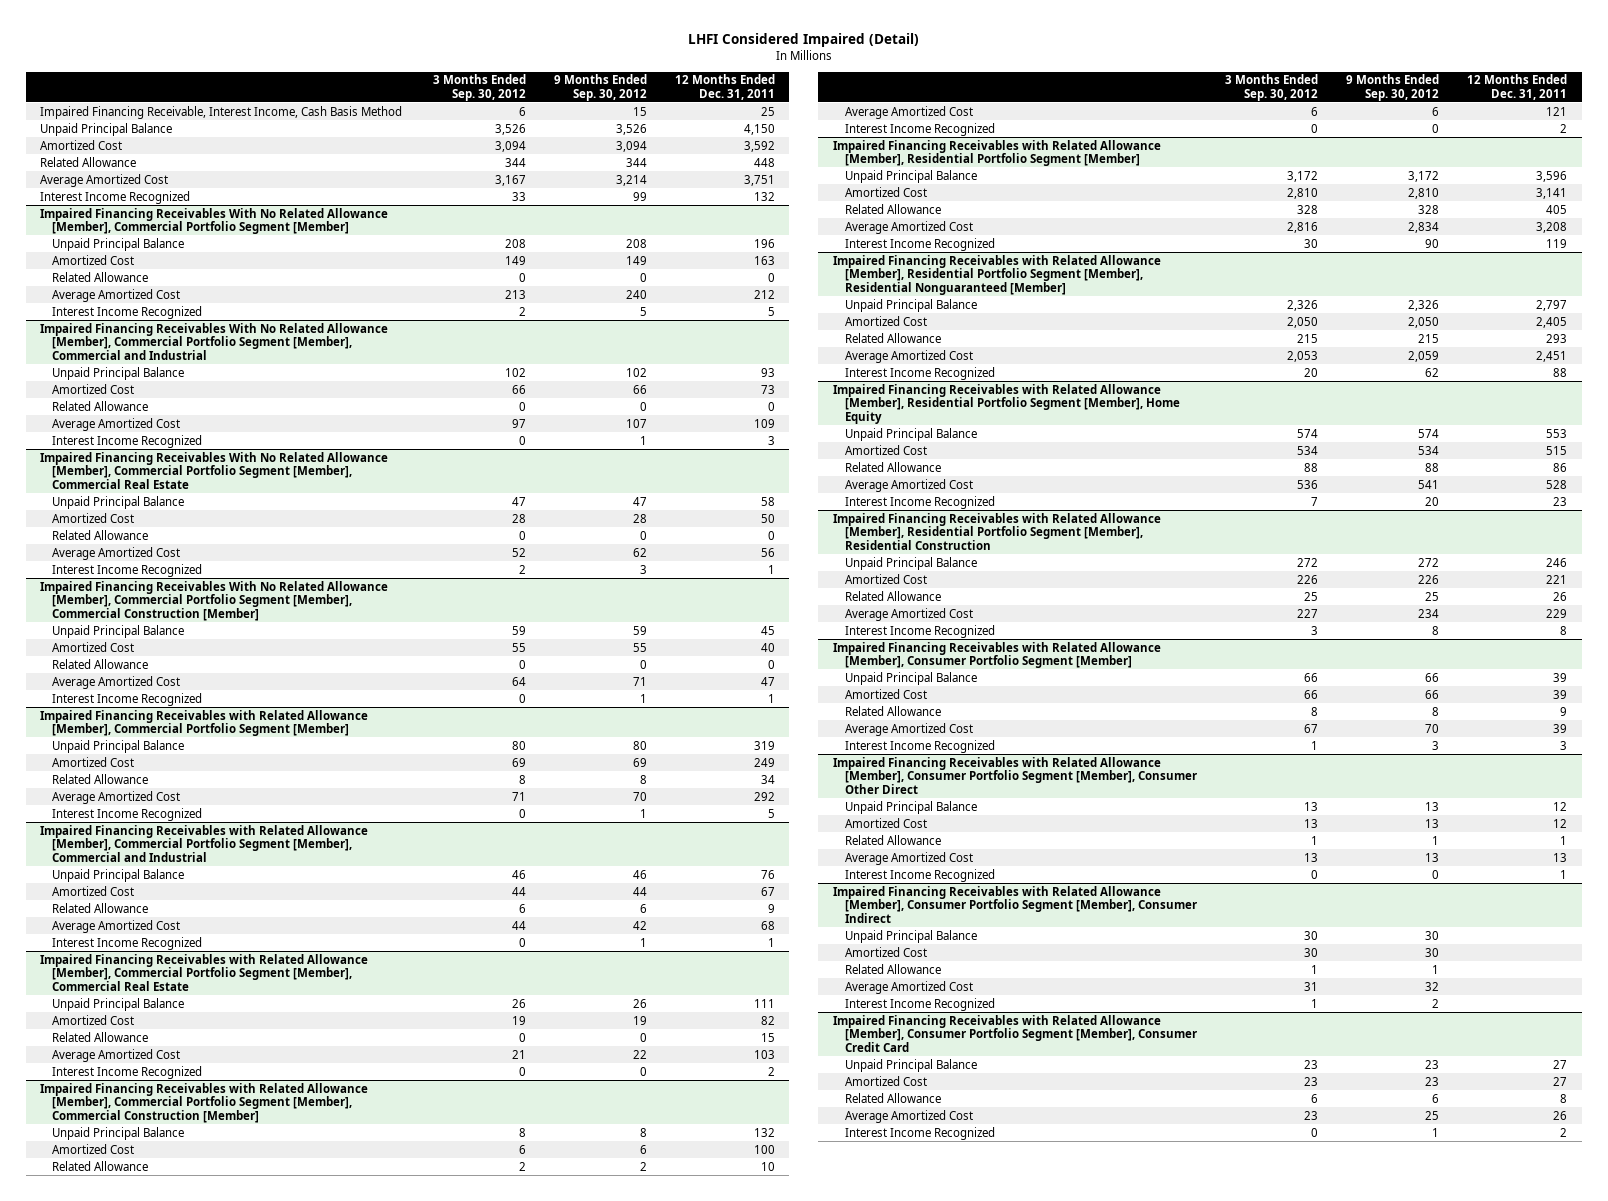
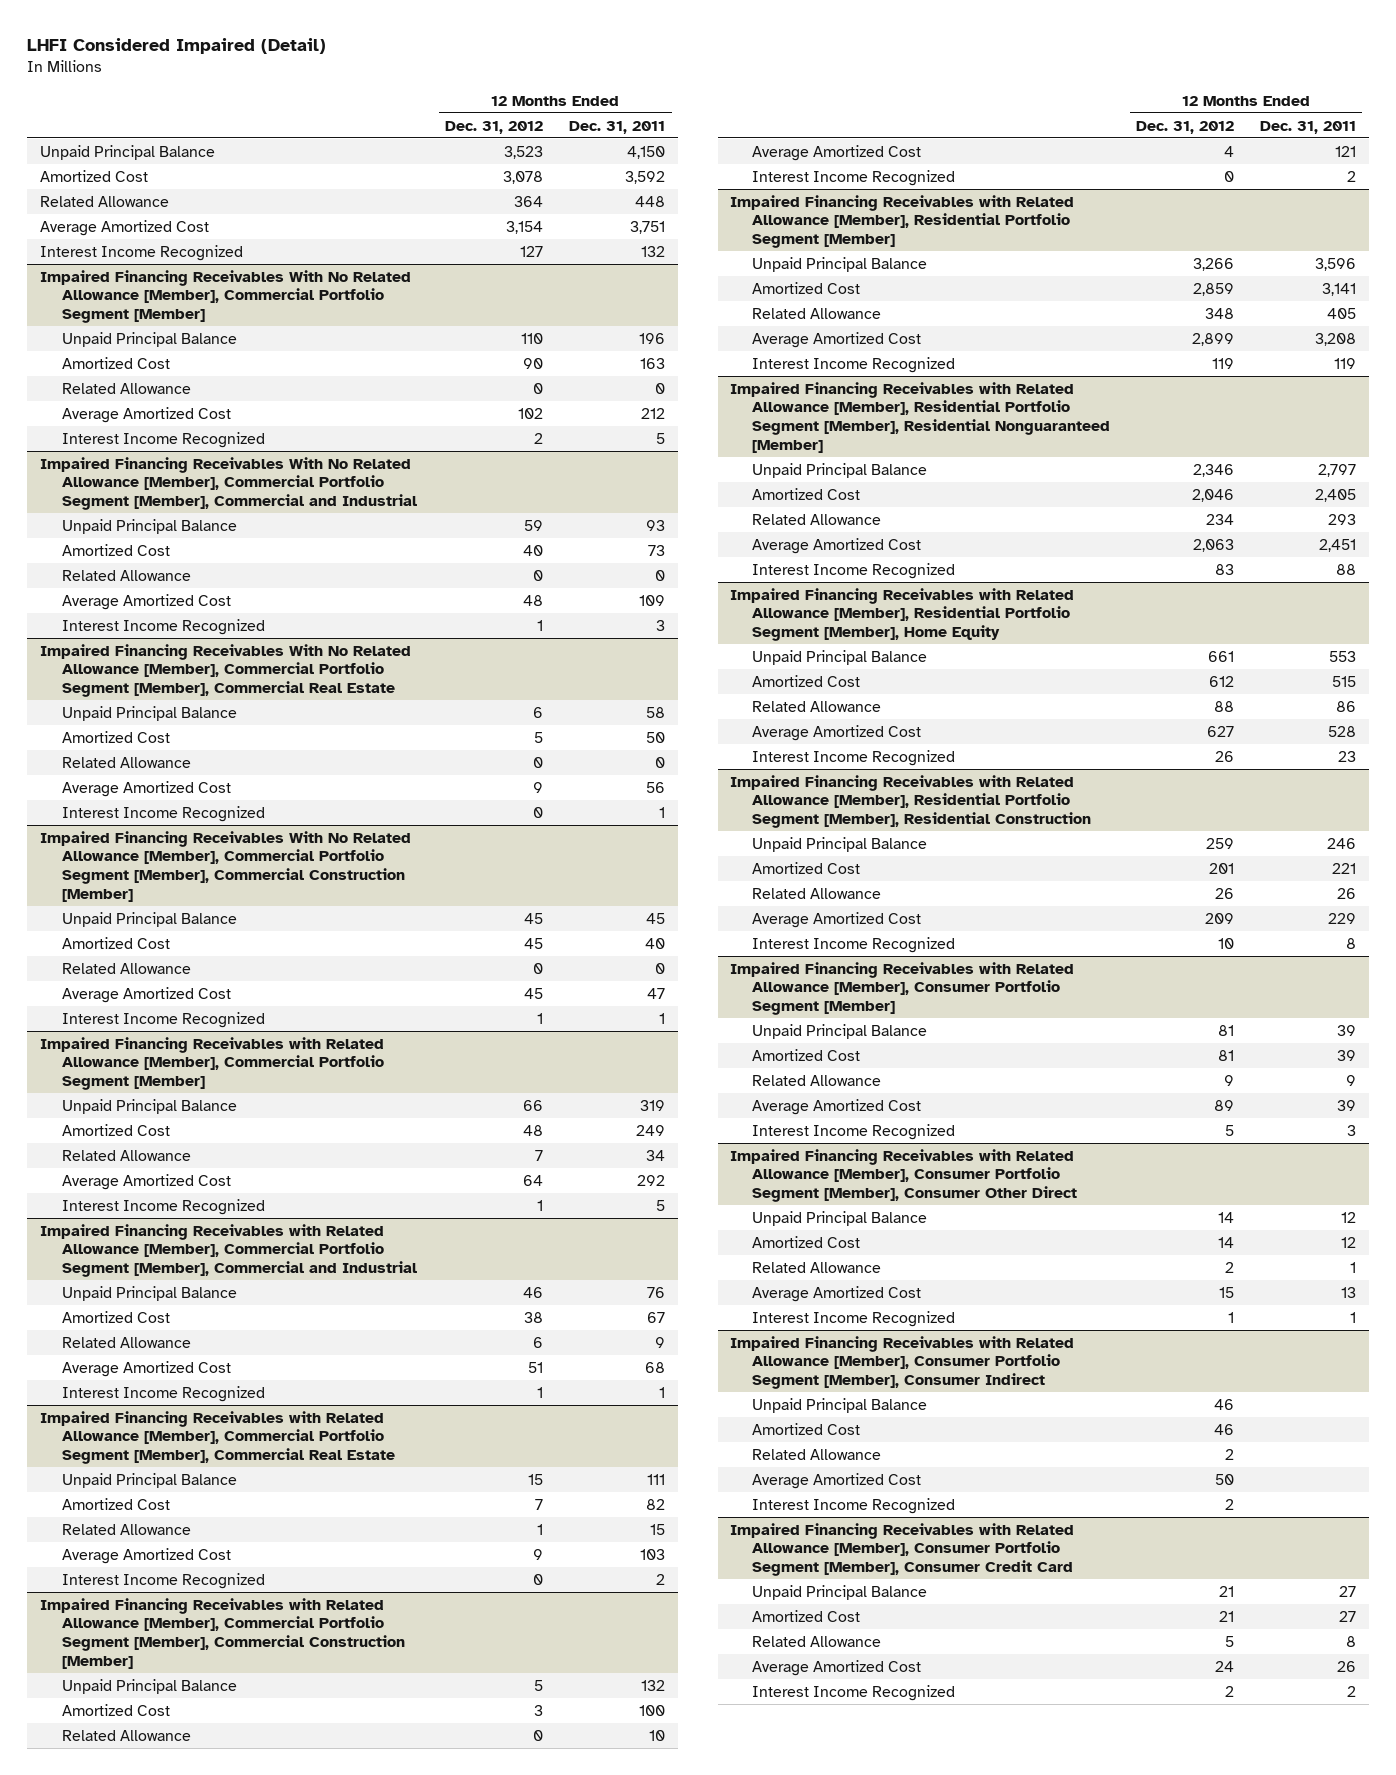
[432,74,526,101] 3 Months Ended Sep. 30, 2012 -> none
[553,74,647,101] 9 Months Ended Sep. 30, 2012 -> none
none -> [445,120,544,134] Dec. 31, 2012
[40,105,403,119] Impaired Financing Receivable, Interest Income, Cash Basis Method -> none

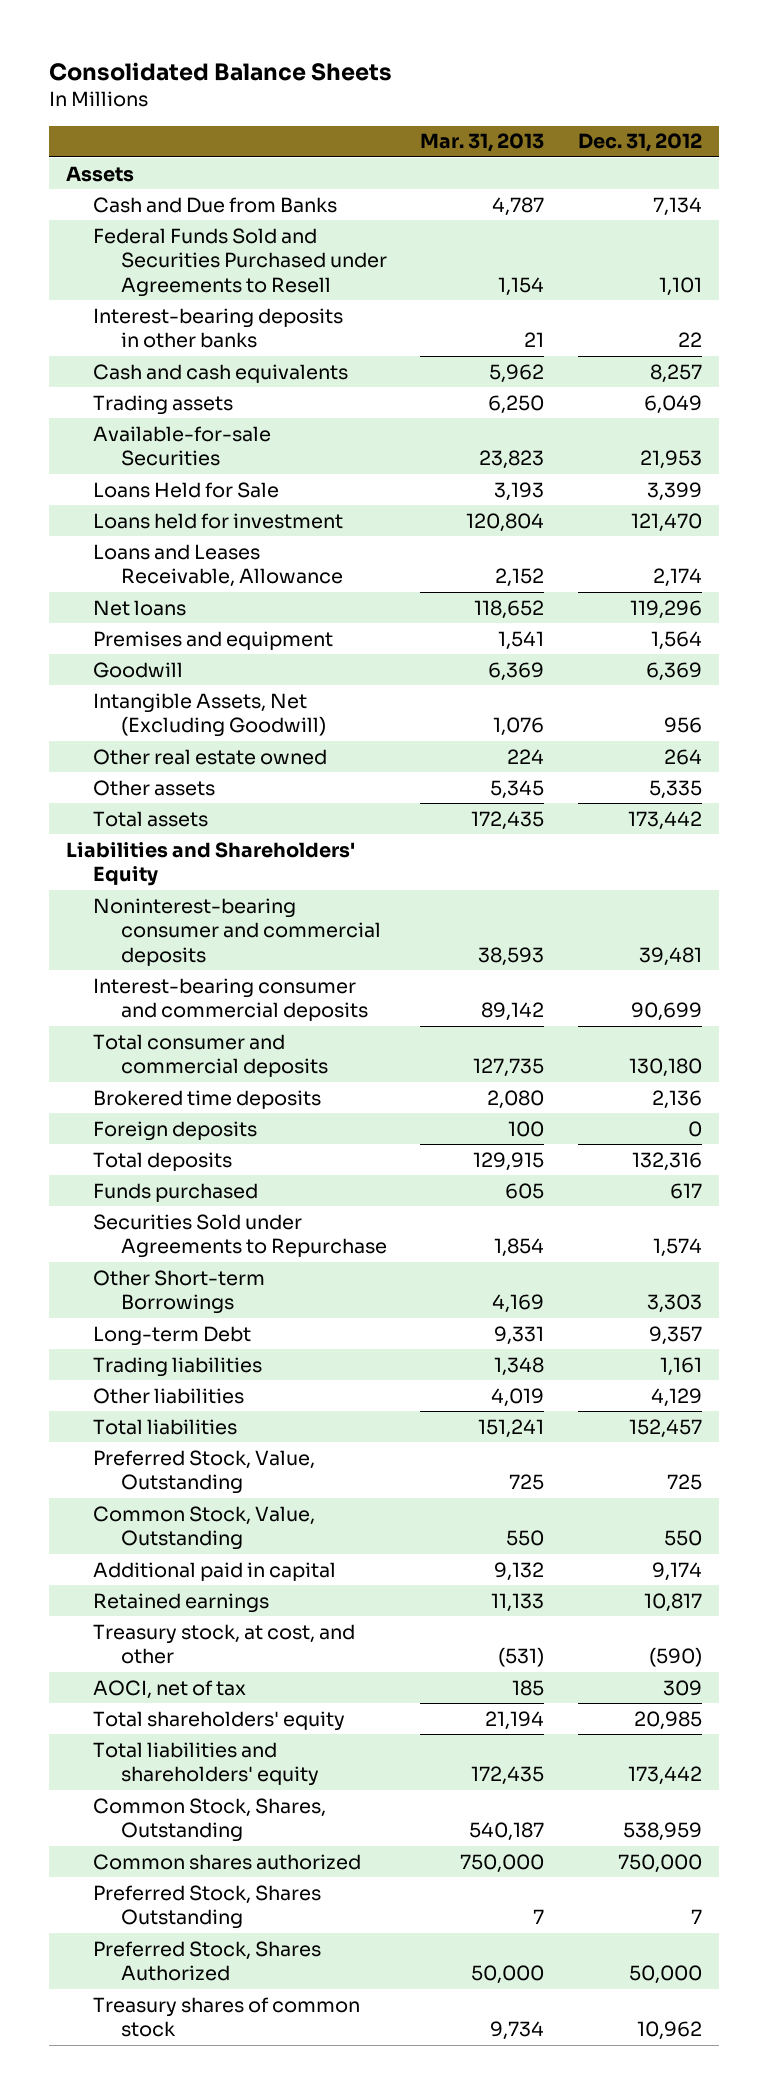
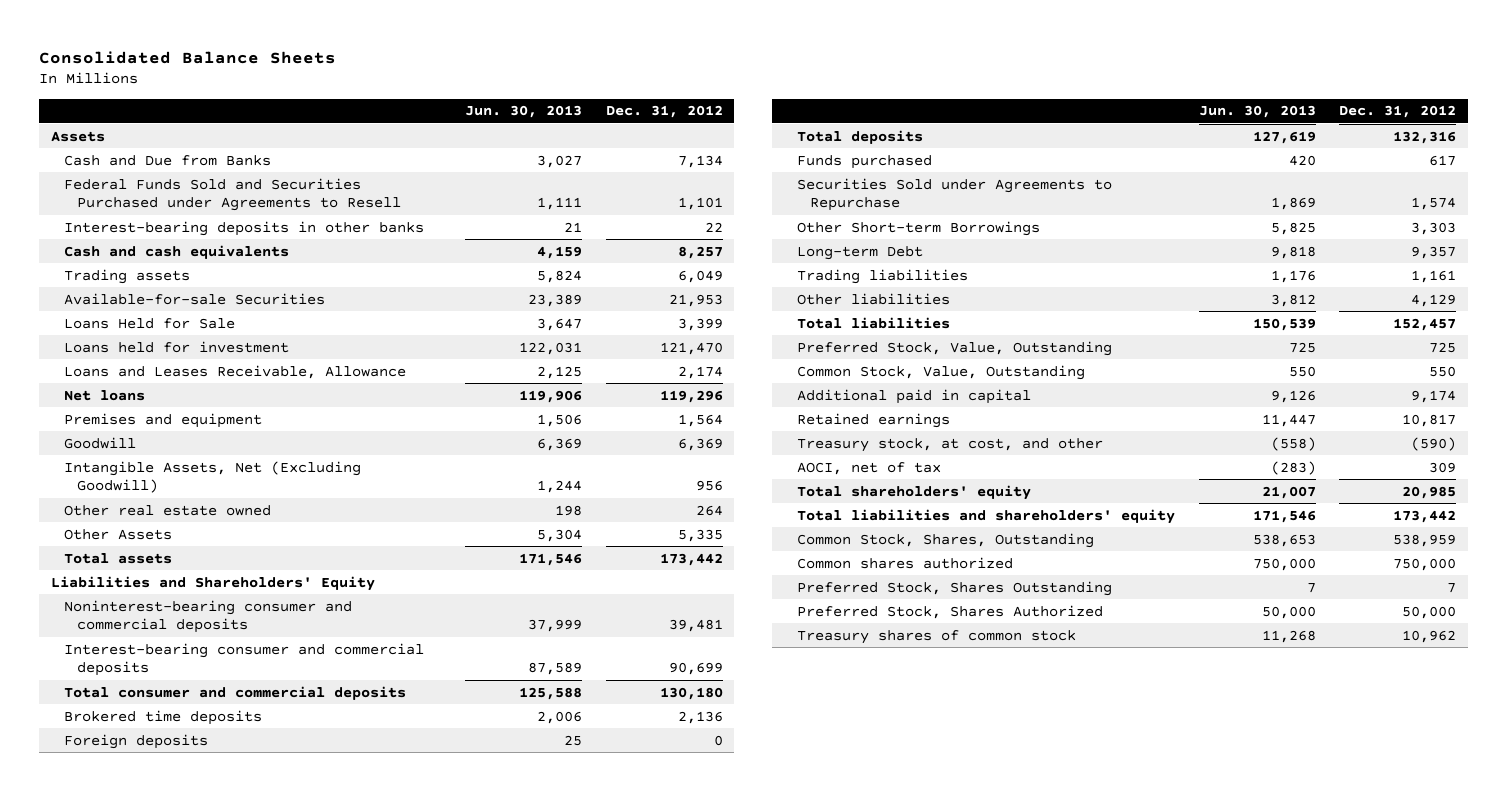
[420,133,545,153] Mar. 31, 2013 -> none
none -> [465,105,583,119] Jun. 30, 2013
[93,779,216,796] Other assets -> [63,528,172,540] Other Assets

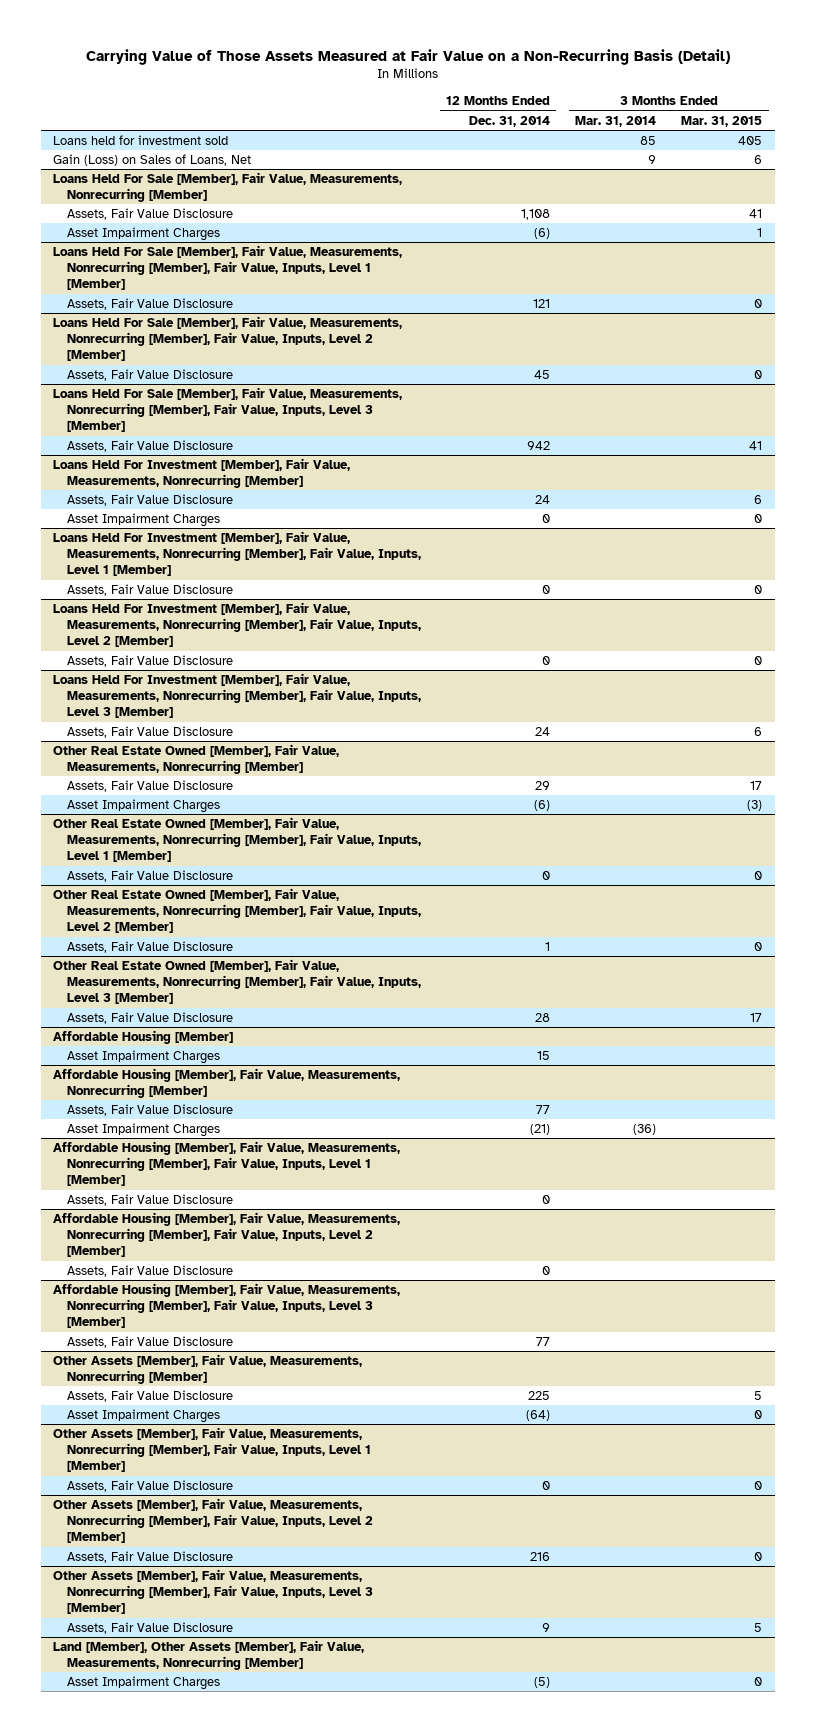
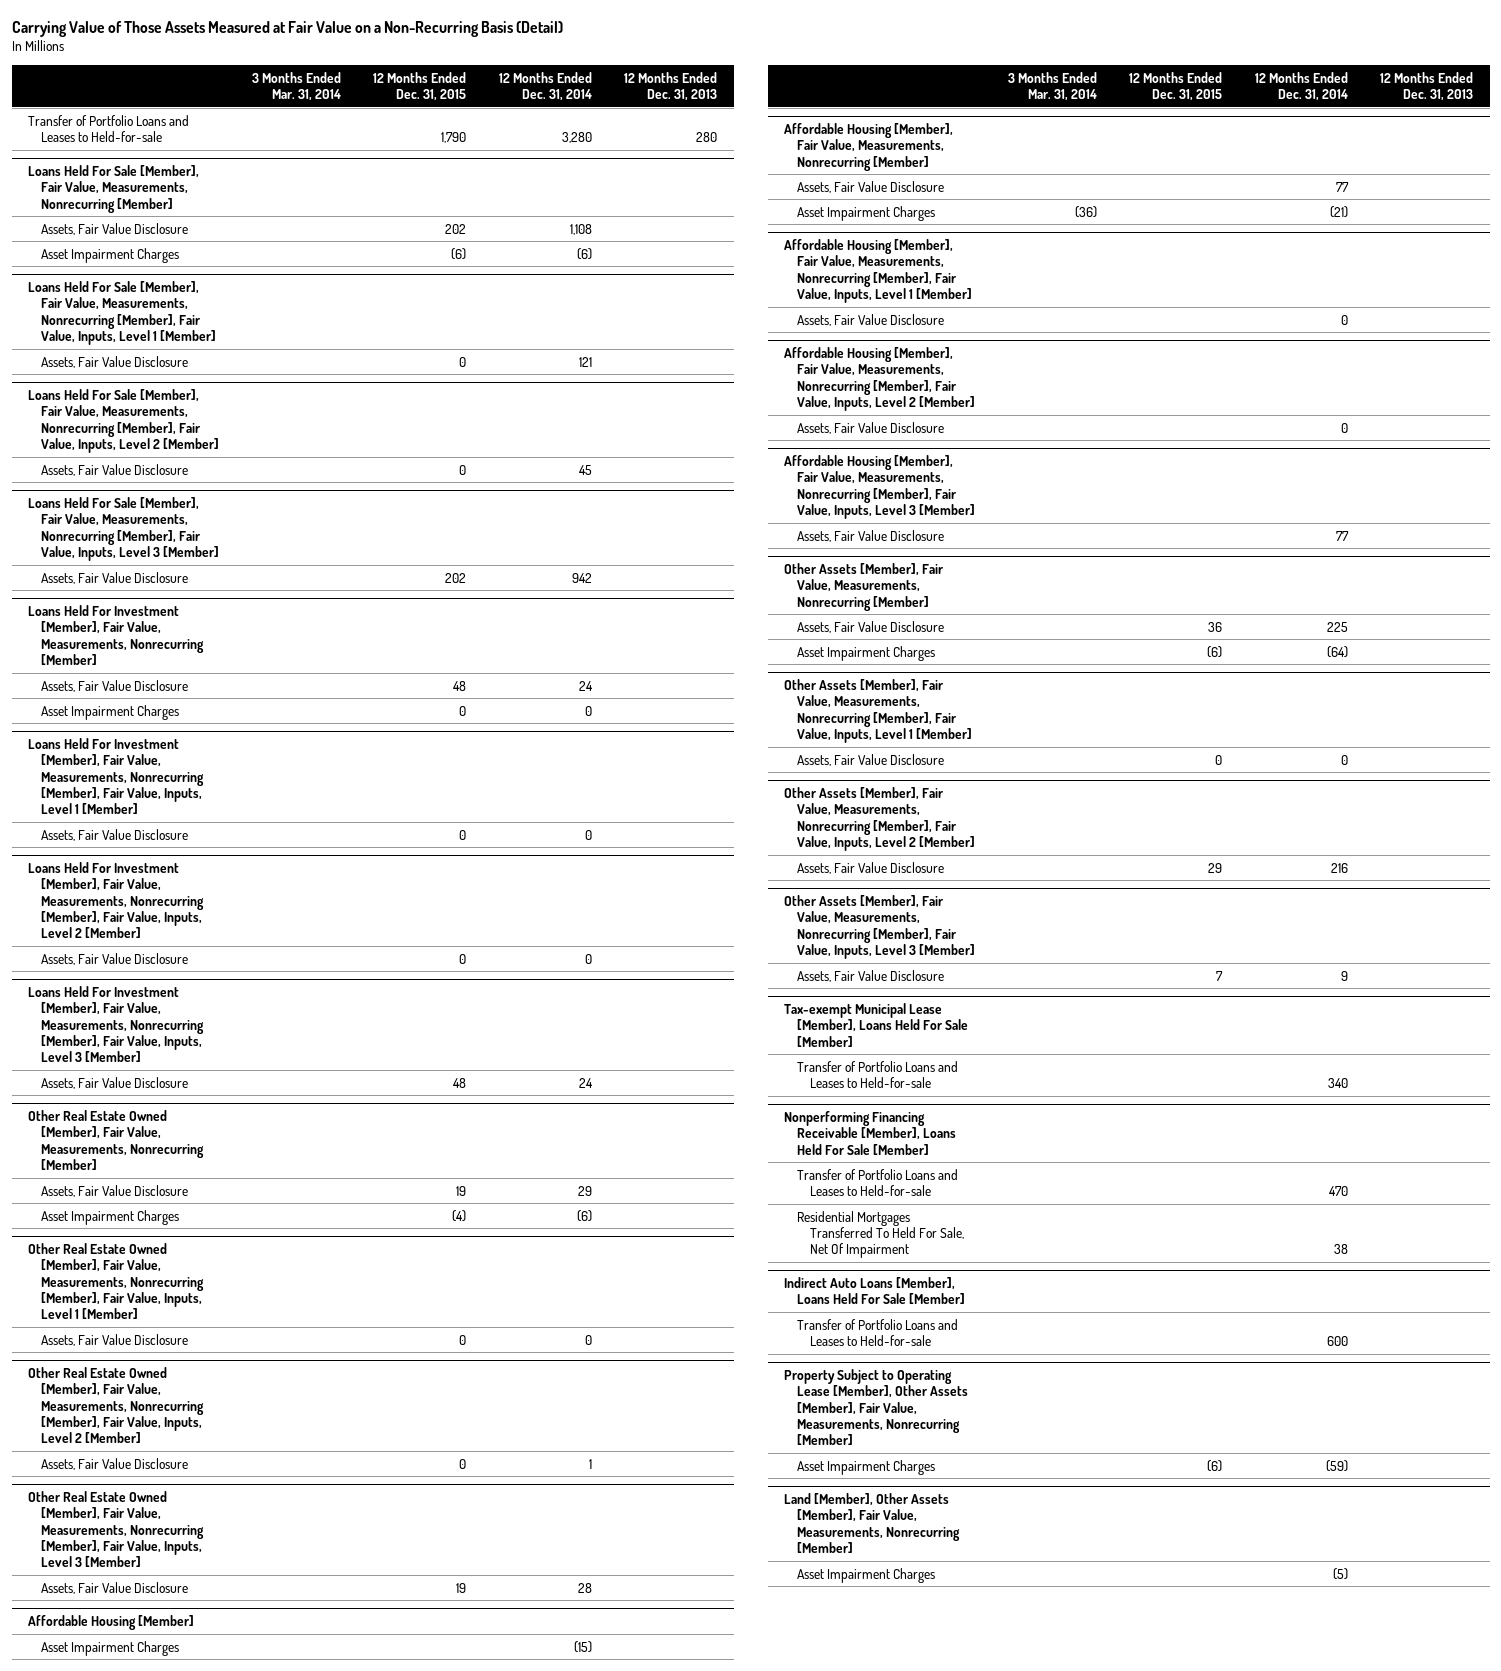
[681,115,763,127] Mar. 31, 2015 -> none
none -> [373,71,467,102] 12 Months Ended Dec. 31, 2015
none -> [624,71,718,102] 12 Months Ended Dec. 31, 2013
[53,135,229,146] Loans held for investment sold -> none
[53,154,252,167] Gain (Loss) on Sales of Loans, Net -> none
none -> [27,114,189,143] Transfer of Portfolio Loans and Leases to Held-for-sale
[537,1051,551,1061] 15 -> [573,1640,592,1653] (15)
none -> [784,1002,969,1047] Tax-exempt Municipal Lease [Member], Loans Held For Sale [Member]
none -> [797,1060,959,1089] Transfer of Portfolio Loans and Leases to Held-for-sale
none -> [784,1110,957,1155] Nonperforming Financing Receivable [Member], Loans Held For Sale [Member]
none -> [797,1168,959,1197] Transfer of Portfolio Loans and Leases to Held-for-sale
none -> [797,1210,965,1259] Residential Mortgages Transferred To Held For Sale, Net Of Impairment
none -> [784,1276,966,1305] Indirect Auto Loans [Member], Loans Held For Sale [Member]
none -> [797,1318,959,1347] Transfer of Portfolio Loans and Leases to Held-for-sale
none -> [784,1368,969,1446] Property Subject to Operating Lease [Member], Other Assets [Member], Fair Value, Measurements, Nonrecurring [Member]
none -> [797,1459,936,1475] Asset Impairment Charges

